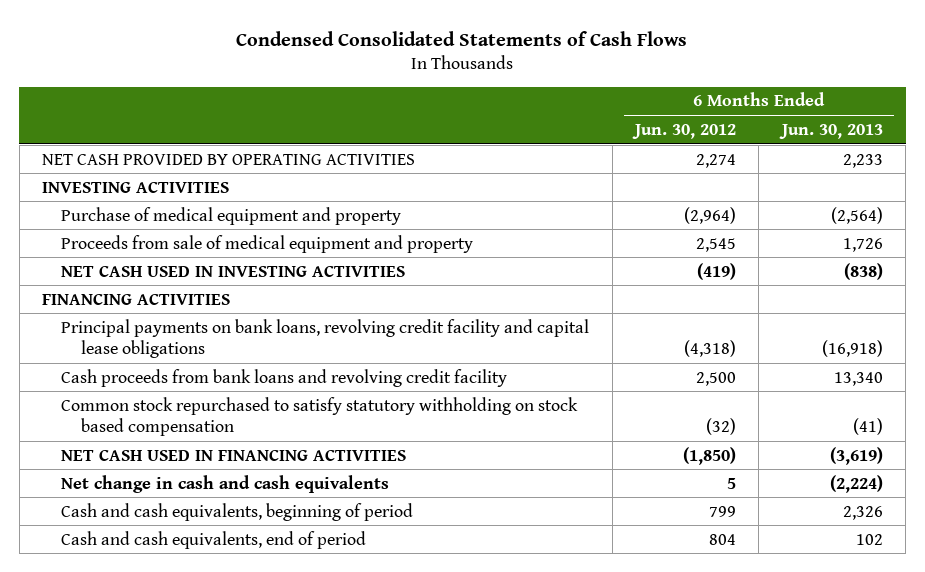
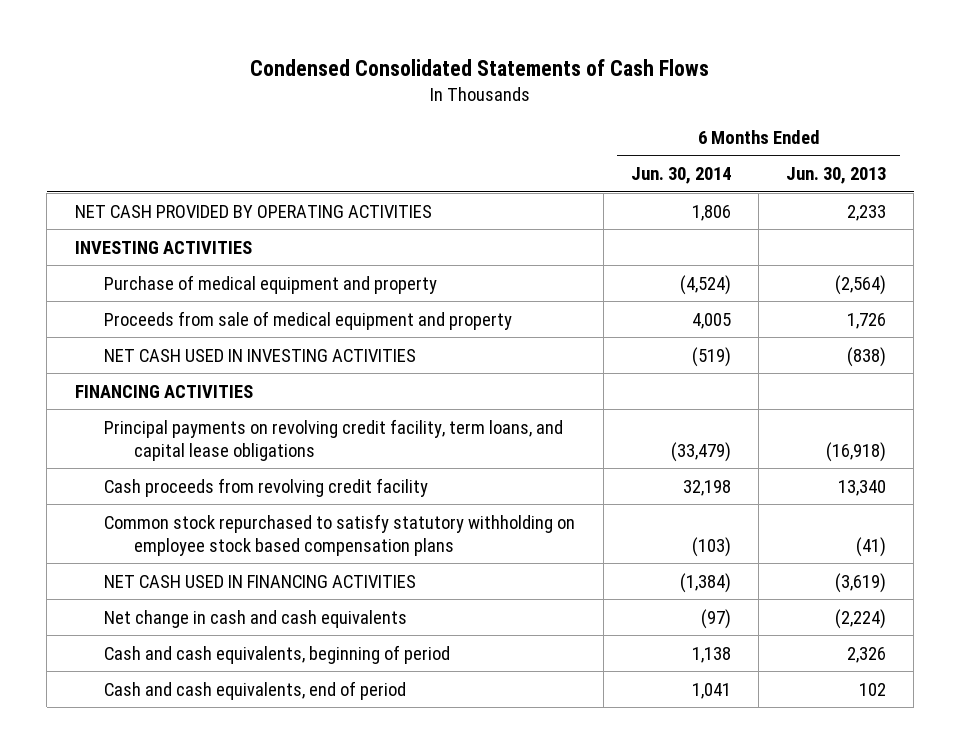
[632,123,737,139] Jun. 30, 2012 -> none
none -> [630,167,731,185] Jun. 30, 2014
[61,318,590,358] Principal payments on bank loans, revolving credit facility and capital lease obligations -> [104,418,564,461] Principal payments on revolving credit facility, term loans, and capital lease obligations
[61,368,508,387] Cash proceeds from bank loans and revolving credit facility -> [104,477,429,497] Cash proceeds from revolving credit facility
[61,396,579,436] Common stock repurchased to satisfy statutory withholding on stock based compensation -> [104,513,576,556] Common stock repurchased to satisfy statutory withholding on employee stock based compensation plans

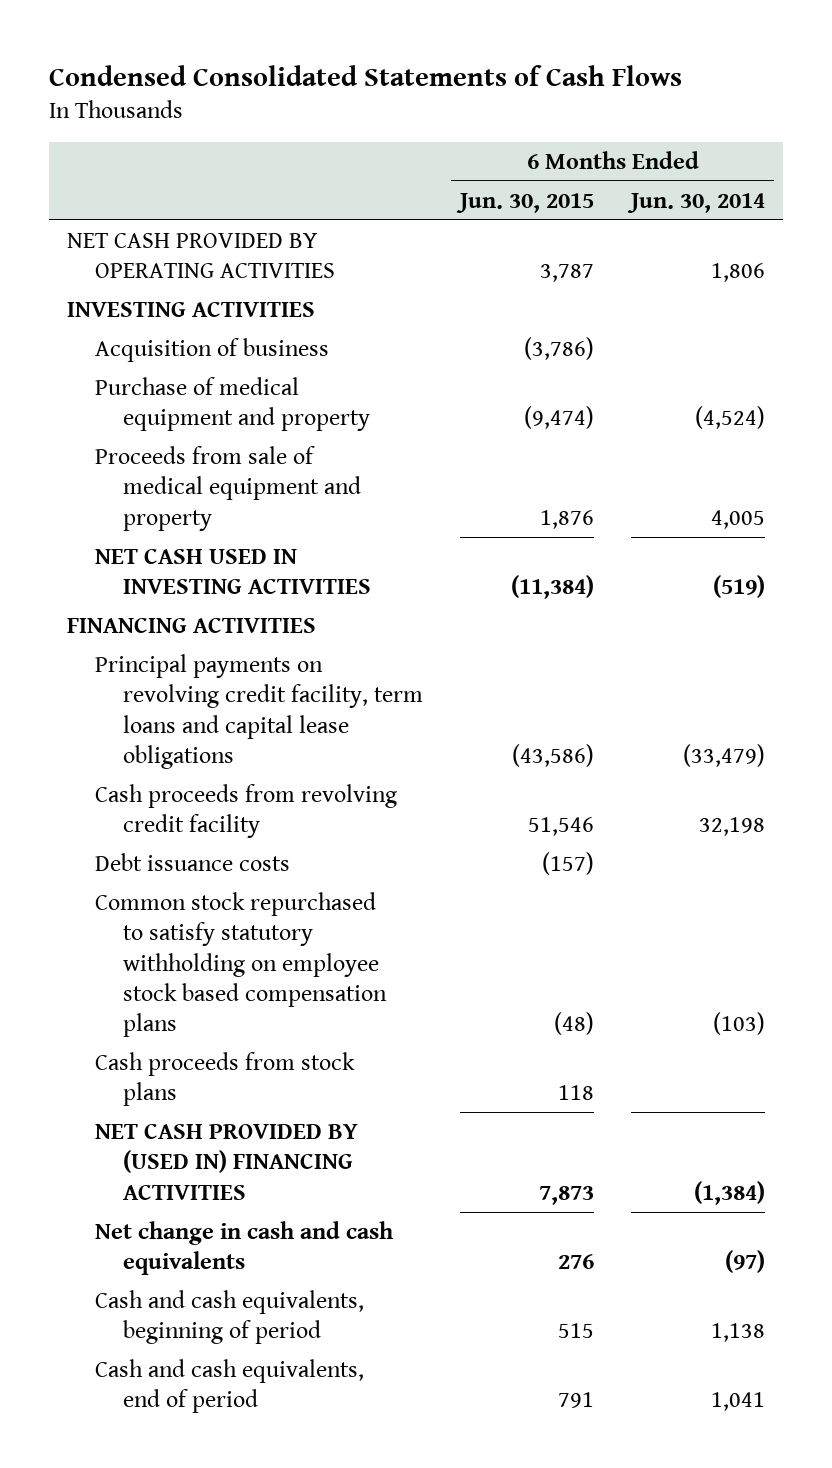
[786,167,887,185] Jun. 30, 2013 -> none
none -> [456,192,595,213] Jun. 30, 2015
none -> [95,337,330,362] Acquisition of business
[104,418,564,461] Principal payments on revolving credit facility, term loans, and capital lease obligations -> [95,653,424,769] Principal payments on revolving credit facility, term loans and capital lease obligations
none -> [95,852,291,871] Debt issuance costs
none -> [95,1051,356,1107] Cash proceeds from stock plans
[104,574,417,588] NET CASH USED IN FINANCING ACTIVITIES -> [95,1123,359,1200] NET CASH PROVIDED BY (USED IN) FINANCING ACTIVITIES

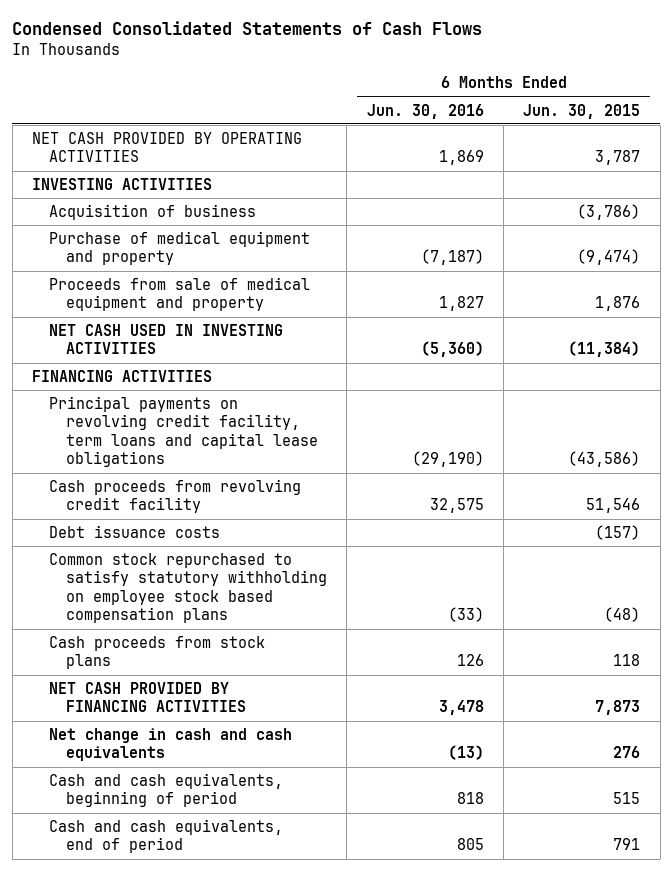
[626,192,765,213] Jun. 30, 2014 -> none
none -> [366,103,484,119] Jun. 30, 2016
[95,1123,359,1200] NET CASH PROVIDED BY (USED IN) FINANCING ACTIVITIES -> [49,681,247,713] NET CASH PROVIDED BY FINANCING ACTIVITIES

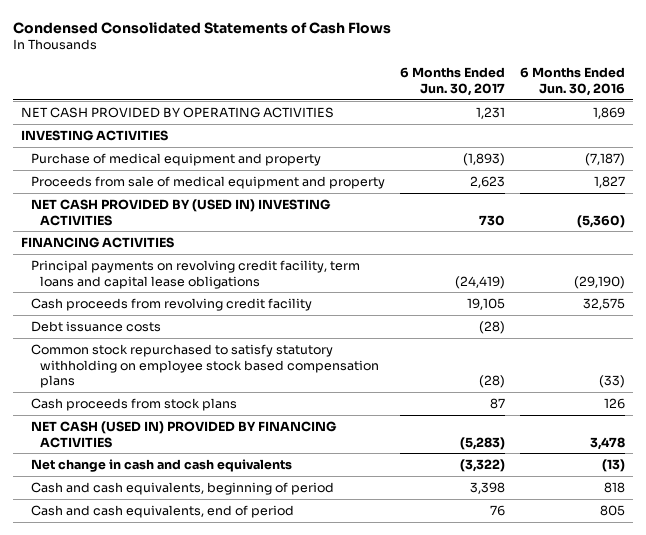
[523,103,641,119] Jun. 30, 2015 -> none
none -> [399,67,505,97] 6 Months Ended Jun. 30, 2017
[49,203,257,220] Acquisition of business -> none
[49,323,284,355] NET CASH USED IN INVESTING ACTIVITIES -> [30,198,331,226] NET CASH PROVIDED BY (USED IN) INVESTING ACTIVITIES
[49,681,247,713] NET CASH PROVIDED BY FINANCING ACTIVITIES -> [30,420,337,448] NET CASH (USED IN) PROVIDED BY FINANCING ACTIVITIES

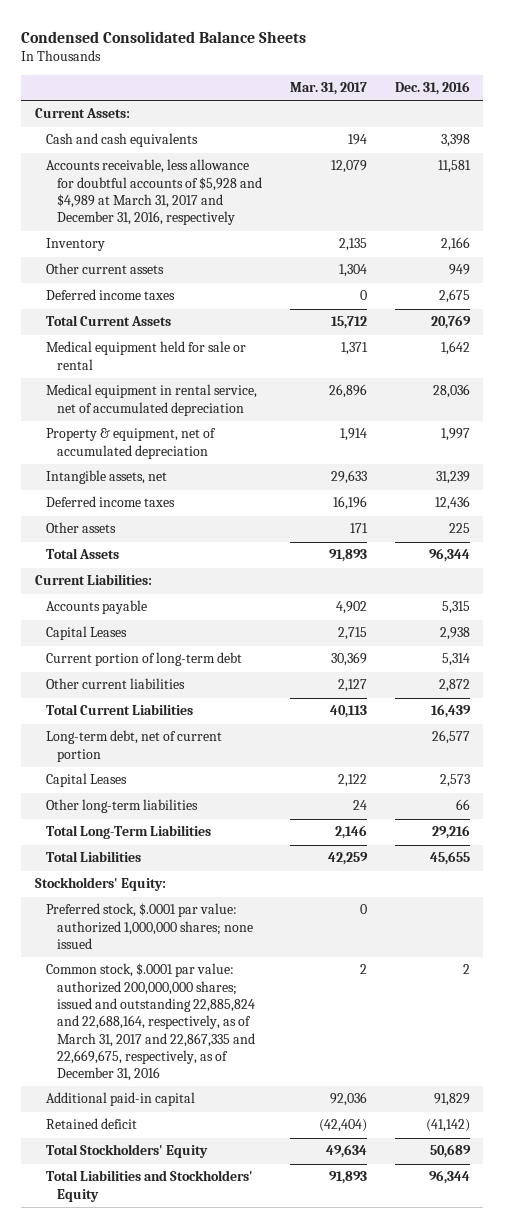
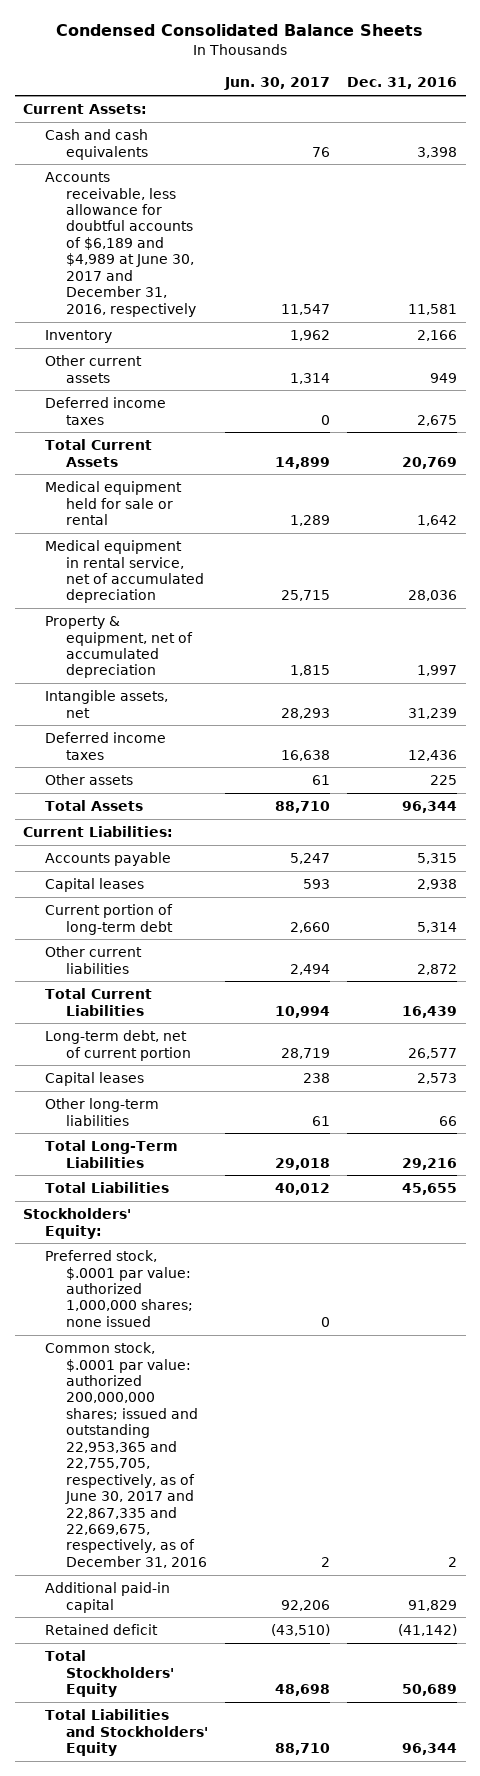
[289,82,367,96] Mar. 31, 2017 -> none
none -> [223,77,330,91] Jun. 30, 2017
[46,159,263,226] Accounts receivable, less allowance for doubtful accounts of $5,928 and $4,989 at March 31, 2017 and December 31, 2016, respectively -> [44,172,196,317] Accounts receivable, less allowance for doubtful accounts of $6,189 and $4,989 at June 30, 2017 and December 31, 2016, respectively
[46,626,128,641] Capital Leases -> [44,878,144,893] Capital leases
[46,773,128,788] Capital Leases -> [44,1072,144,1087] Capital leases
[46,963,256,1082] Common stock, $.0001 par value: authorized 200,000,000 shares; issued and outstanding 22,885,824 and 22,688,164, respectively, as of March 31, 2017 and 22,867,335 and 22,669,675, respectively, as of December 31, 2016 -> [44,1342,207,1568] Common stock, $.0001 par value: authorized 200,000,000 shares; issued and outstanding 22,953,365 and 22,755,705, respectively, as of June 30, 2017 and 22,867,335 and 22,669,675, respectively, as of December 31, 2016

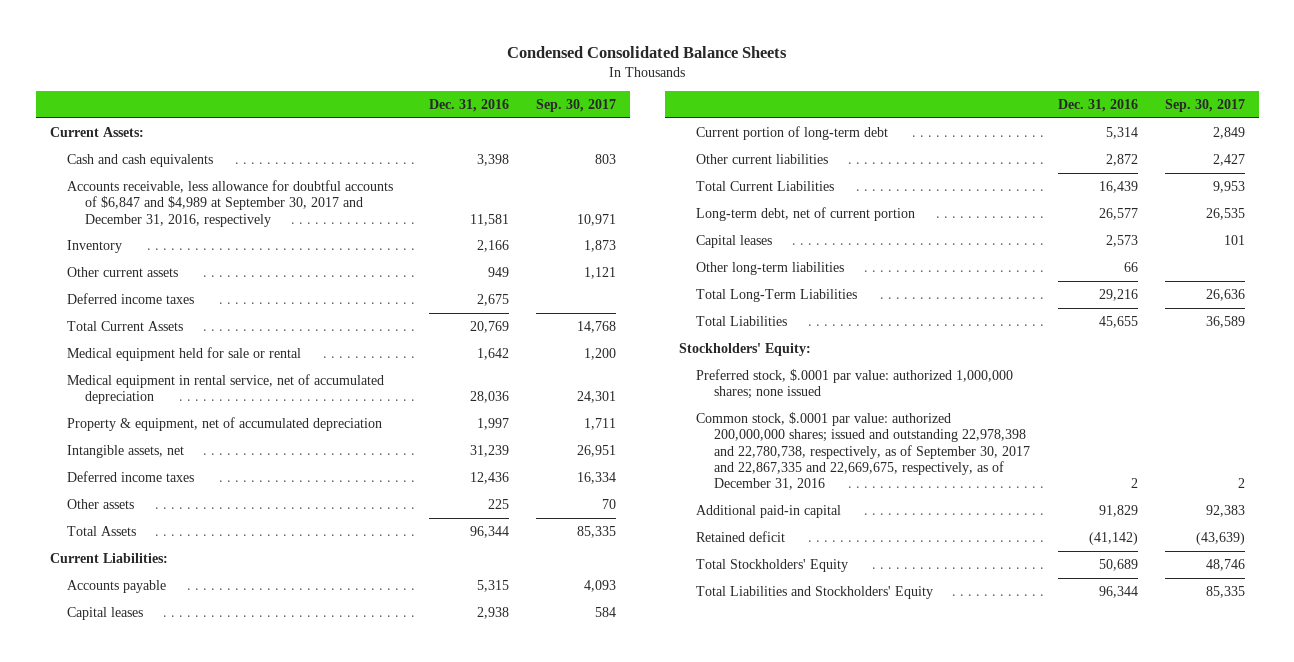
[223,77,330,91] Jun. 30, 2017 -> none
none -> [535,99,616,113] Sep. 30, 2017
[44,172,196,317] Accounts receivable, less allowance for doubtful accounts of $6,189 and $4,989 at June 30, 2017 and December 31, 2016, respectively -> [67,179,394,227] Accounts receivable, less allowance for doubtful accounts of $6,847 and $4,989 at September 30, 2017 and December 31, 2016, respectively
[44,1342,207,1568] Common stock, $.0001 par value: authorized 200,000,000 shares; issued and outstanding 22,953,365 and 22,755,705, respectively, as of June 30, 2017 and 22,867,335 and 22,669,675, respectively, as of December 31, 2016 -> [696,411,1031,491] Common stock, $.0001 par value: authorized 200,000,000 shares; issued and outstanding 22,978,398 and 22,780,738, respectively, as of September 30, 2017 and 22,867,335 and 22,669,675, respectively, as of December 31, 2016

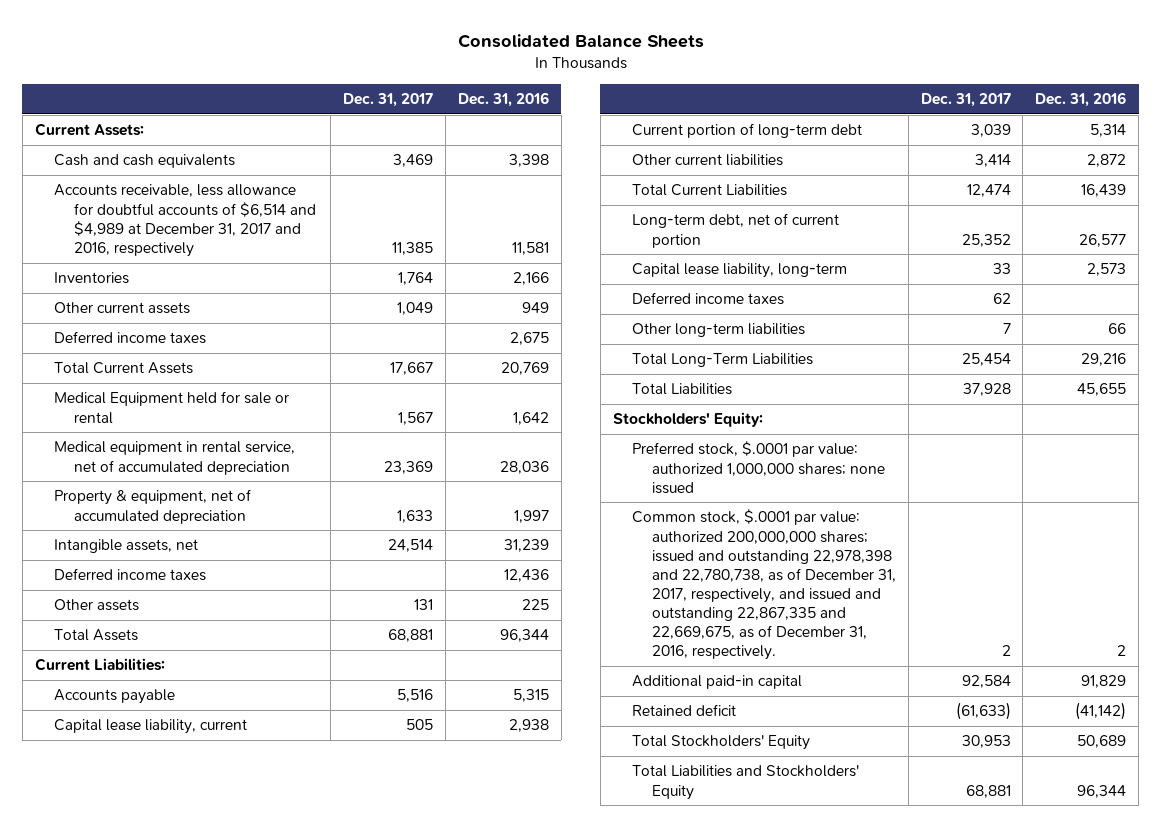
[507,45,788,58] Condensed Consolidated Balance Sheets -> [457,33,704,48] Consolidated Balance Sheets
[535,99,616,113] Sep. 30, 2017 -> none
none -> [342,92,433,107] Dec. 31, 2017
[67,179,394,227] Accounts receivable, less allowance for doubtful accounts of $6,847 and $4,989 at September 30, 2017 and December 31, 2016, respectively -> [54,184,316,257] Accounts receivable, less allowance for doubtful accounts of $6,514 and $4,989 at December 31, 2017 and 2016, respectively
[67,239,123,253] Inventory -> [54,272,130,285] Inventories
[67,346,302,361] Medical equipment held for sale or rental -> [54,391,290,424] Medical Equipment held for sale or rental
[67,606,144,620] Capital leases -> [54,719,248,735] Capital lease liability, current
[696,234,773,248] Capital leases -> [632,263,848,279] Capital lease liability, long-term
none -> [632,292,785,306] Deferred income taxes
[696,411,1031,491] Common stock, $.0001 par value: authorized 200,000,000 shares; issued and outstanding 22,978,398 and 22,780,738, respectively, as of September 30, 2017 and 22,867,335 and 22,669,675, respectively, as of December 31, 2016 -> [632,509,896,661] Common stock, $.0001 par value: authorized 200,000,000 shares; issued and outstanding 22,978,398 and 22,780,738, as of December 31, 2017, respectively, and issued and outstanding 22,867,335 and 22,669,675, as of December 31, 2016, respectively.

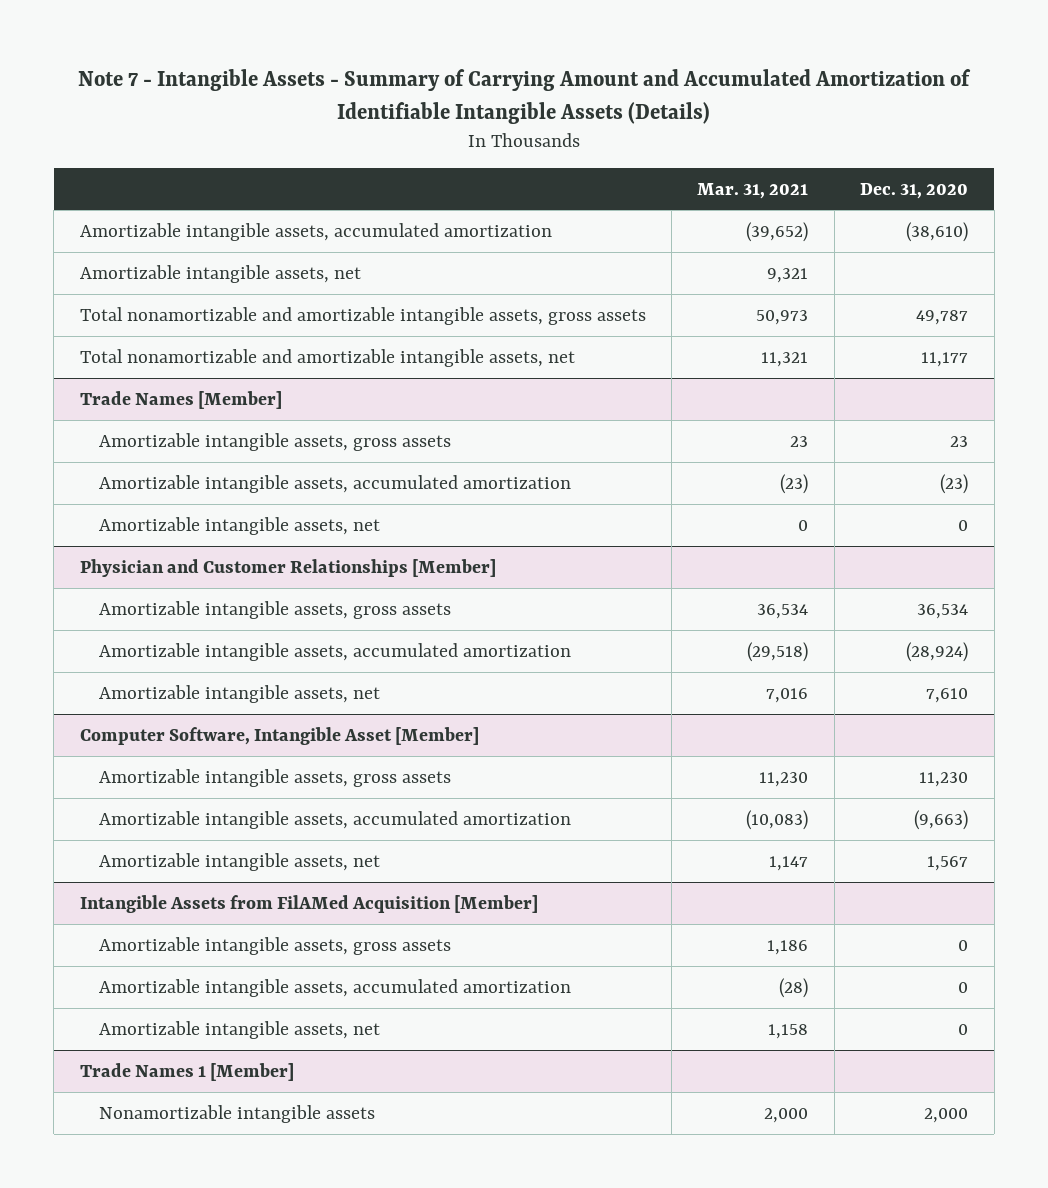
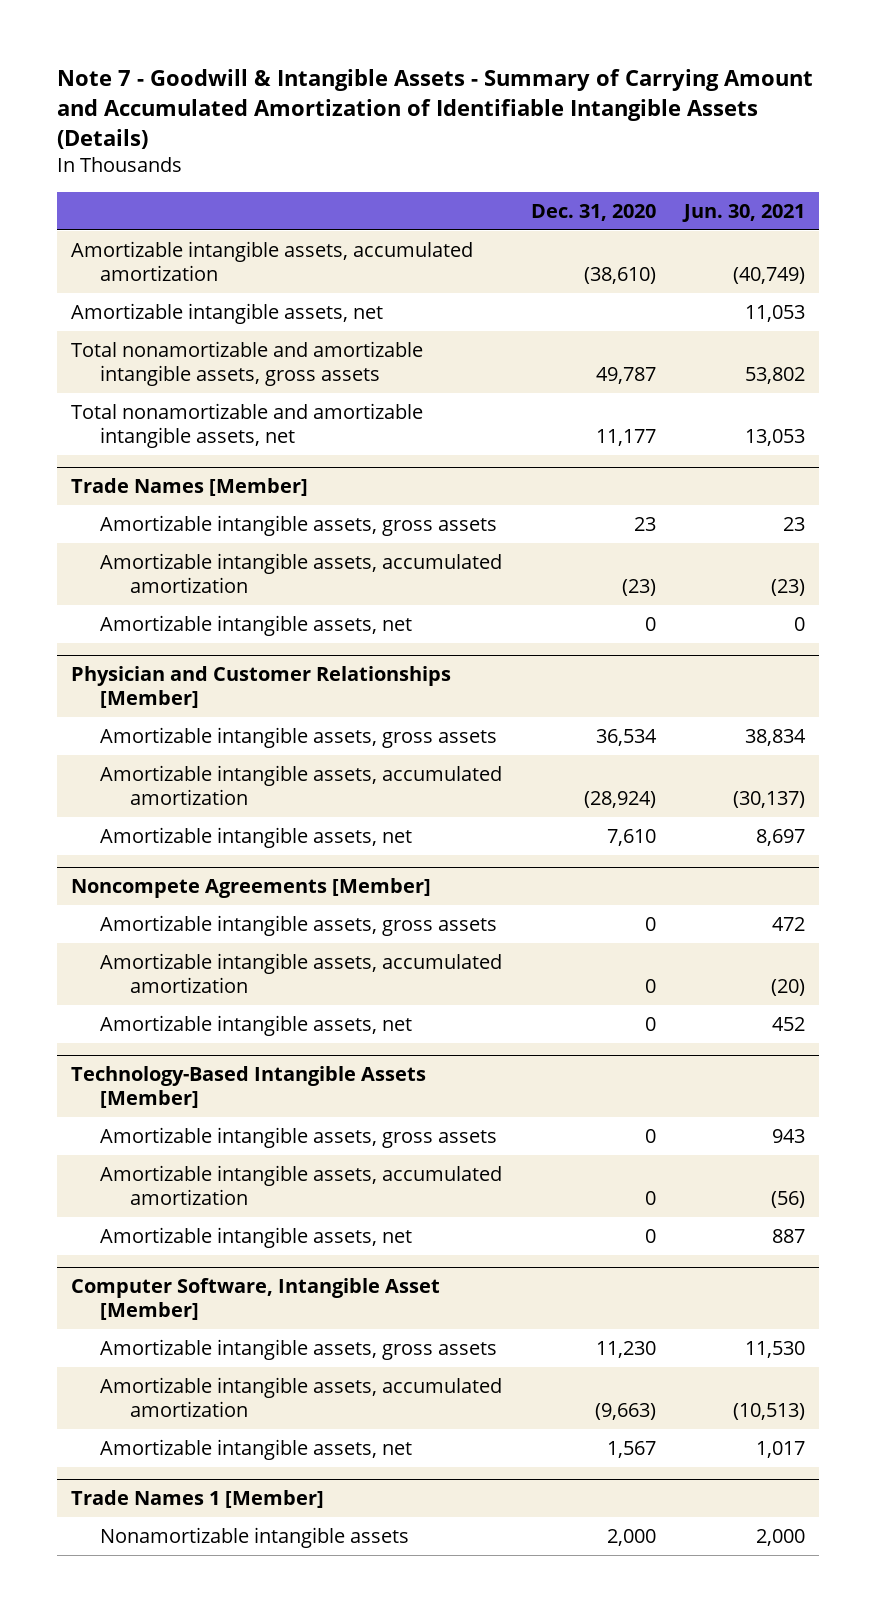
[77,69,971,124] Note 7 - Intangible Assets - Summary of Carrying Amount and Accumulated Amortization of Identifiable Intangible Assets (Details) -> [56,69,813,150] Note 7 - Goodwill & Intangible Assets - Summary of Carrying Amount and Accumulated Amortization of Identifiable Intangible Assets (Details)
[697,182,809,199] Mar. 31, 2021 -> none
none -> [682,203,806,222] Jun. 30, 2021
none -> [70,877,431,898] Noncompete Agreements [Member]
none -> [100,914,498,936] Amortizable intangible assets, gross assets
none -> [100,952,503,993] Amortizable intangible assets, accumulated amortization
none -> [100,1014,413,1036] Amortizable intangible assets, net
none -> [70,1065,426,1109] Technology-Based Intangible Assets [Member]
none -> [100,1126,498,1148] Amortizable intangible assets, gross assets
none -> [100,1164,503,1205] Amortizable intangible assets, accumulated amortization
none -> [100,1226,413,1248] Amortizable intangible assets, net
[79,894,538,913] Intangible Assets from FilAMed Acquisition [Member] -> none
[99,936,452,955] Amortizable intangible assets, gross assets -> none
[99,978,572,997] Amortizable intangible assets, accumulated amortization -> none
[99,1020,381,1039] Amortizable intangible assets, net -> none

